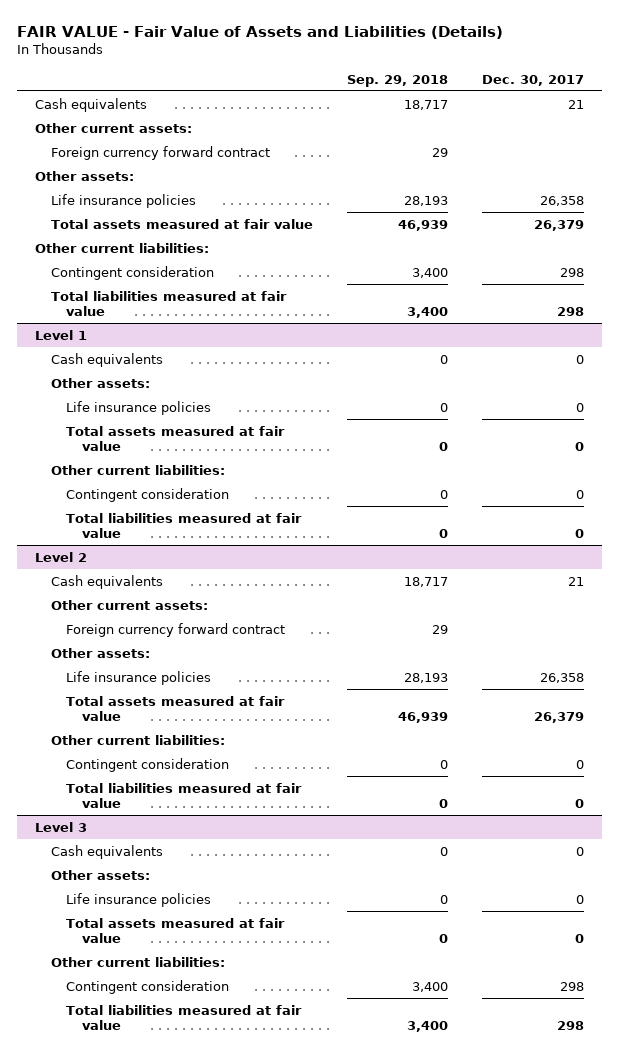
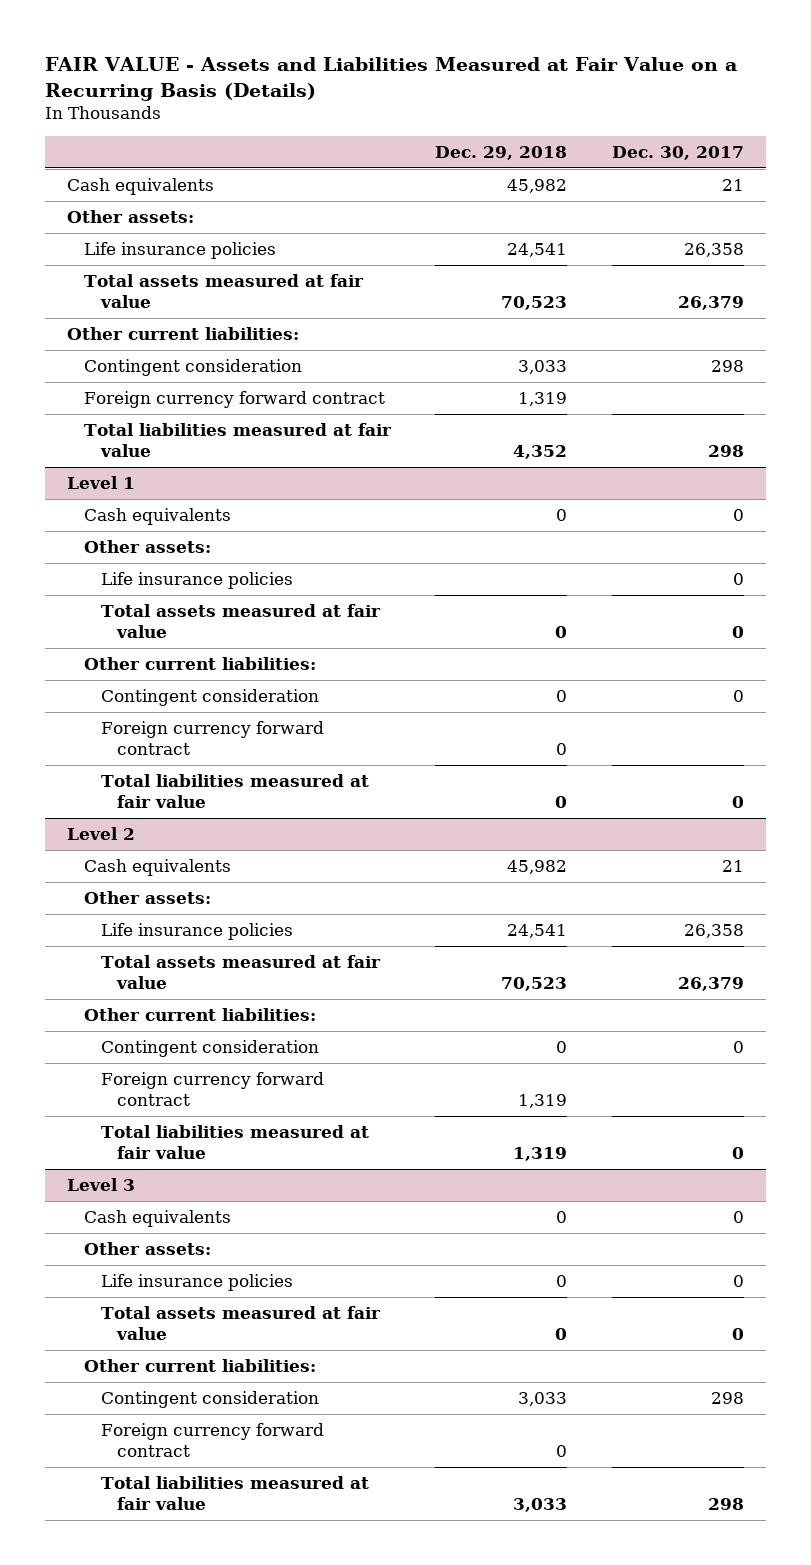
[17,26,504,40] FAIR VALUE - Fair Value of Assets and Liabilities (Details) -> [44,56,737,101] FAIR VALUE - Assets and Liabilities Measured at Fair Value on a Recurring Basis (Details)
[346,74,448,87] Sep. 29, 2018 -> none
none -> [435,146,568,161] Dec. 29, 2018
[34,122,192,133] Other current assets: -> none
[50,145,270,160] Foreign currency forward contract -> [83,390,385,408] Foreign currency forward contract
none -> [100,720,324,756] Foreign currency forward contract
[50,599,208,610] Other current assets: -> none
[66,622,286,637] Foreign currency forward contract -> [100,1071,324,1107] Foreign currency forward contract
none -> [100,1422,324,1458] Foreign currency forward contract

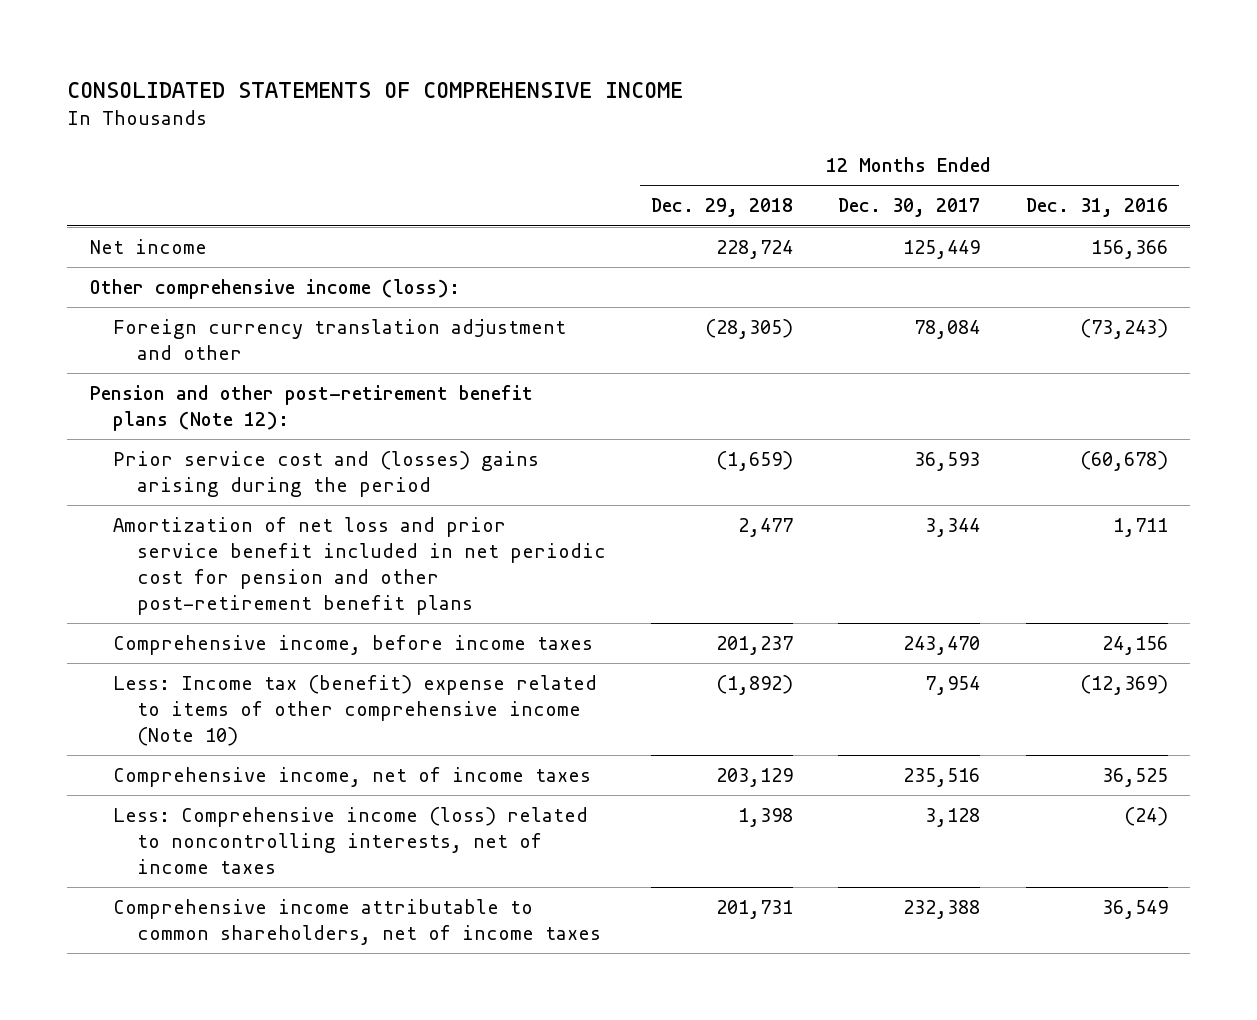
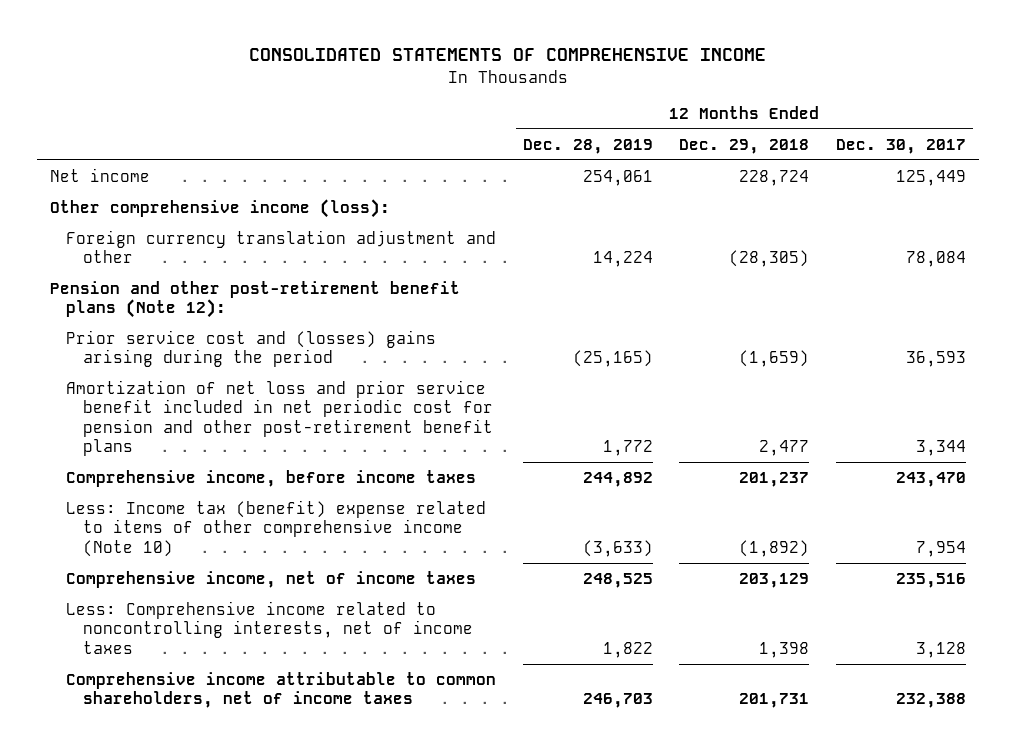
[1025,198,1168,218] Dec. 31, 2016 -> none
none -> [522,138,653,154] Dec. 28, 2019
[113,806,589,874] Less: Comprehensive income (loss) related to noncontrolling interests, net of income taxes -> [66,600,473,654] Less: Comprehensive income related to noncontrolling interests, net of income taxes

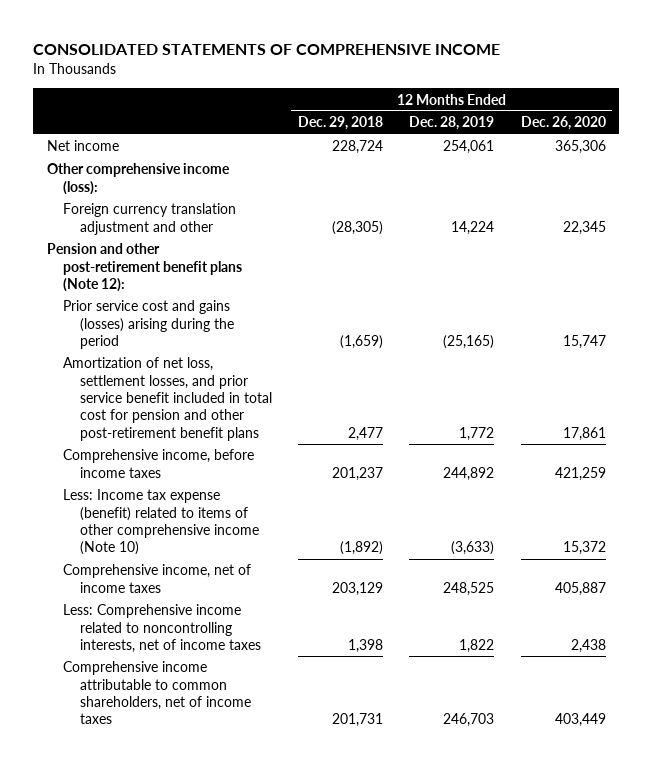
[835,138,966,154] Dec. 30, 2017 -> none
none -> [520,116,606,131] Dec. 26, 2020
[66,329,437,368] Prior service cost and (losses) gains arising during the period -> [63,300,234,350] Prior service cost and gains (losses) arising during the period
[66,379,493,457] Amortization of net loss and prior service benefit included in net periodic cost for pension and other post-retirement benefit plans -> [63,357,272,441] Amortization of net loss, settlement losses, and prior service benefit included in total cost for pension and other post-retirement benefit plans
[66,499,487,557] Less: Income tax (benefit) expense related to items of other comprehensive income (Note 10) -> [63,489,259,556] Less: Income tax expense (benefit) related to items of other comprehensive income (Note 10)

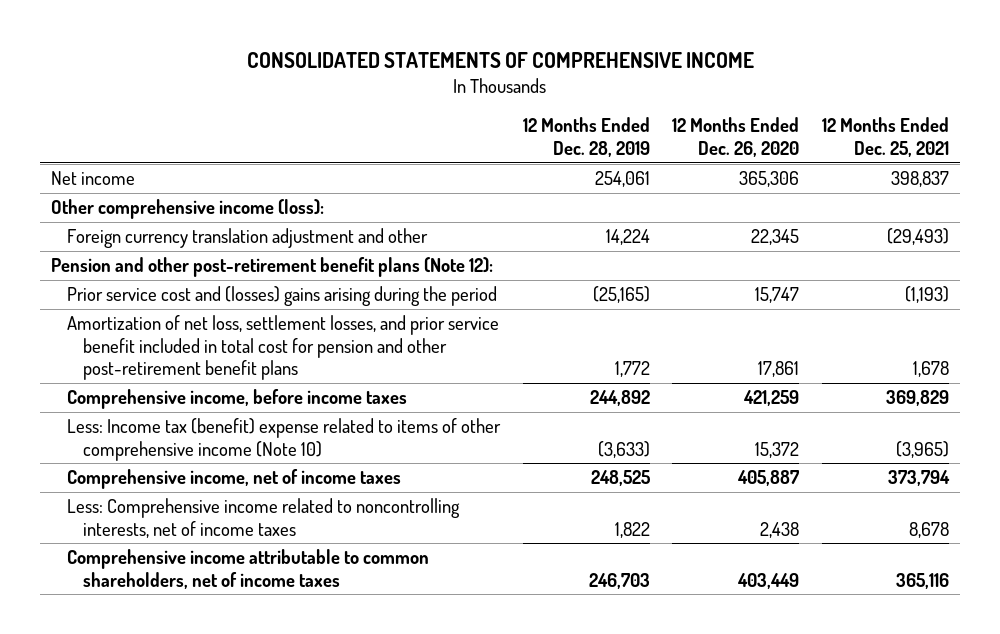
[298,116,384,131] Dec. 29, 2018 -> none
none -> [821,117,949,158] 12 Months Ended Dec. 25, 2021
[63,300,234,350] Prior service cost and gains (losses) arising during the period -> [67,285,498,306] Prior service cost and (losses) gains arising during the period
[63,489,259,556] Less: Income tax expense (benefit) related to items of other comprehensive income (Note 10) -> [67,417,502,461] Less: Income tax (benefit) expense related to items of other comprehensive income (Note 10)

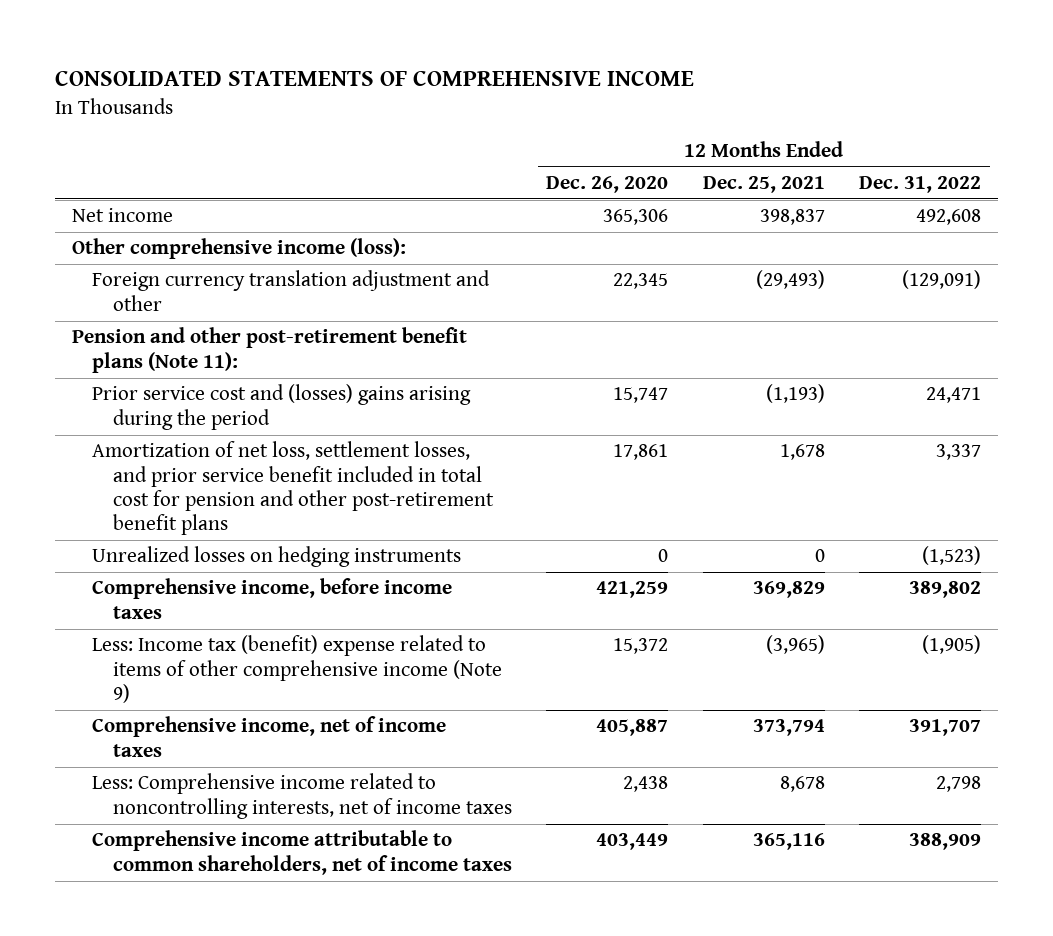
[522,117,650,158] 12 Months Ended Dec. 28, 2019 -> none
none -> [859,176,982,194] Dec. 31, 2022
[51,256,494,277] Pension and other post-retirement benefit plans (Note 12): -> [72,327,468,373] Pension and other post-retirement benefit plans (Note 11):
none -> [92,546,462,568] Unrealized losses on hedging instruments
[67,417,502,461] Less: Income tax (benefit) expense related to items of other comprehensive income (Note 10) -> [92,635,502,703] Less: Income tax (benefit) expense related to items of other comprehensive income (Note 9)

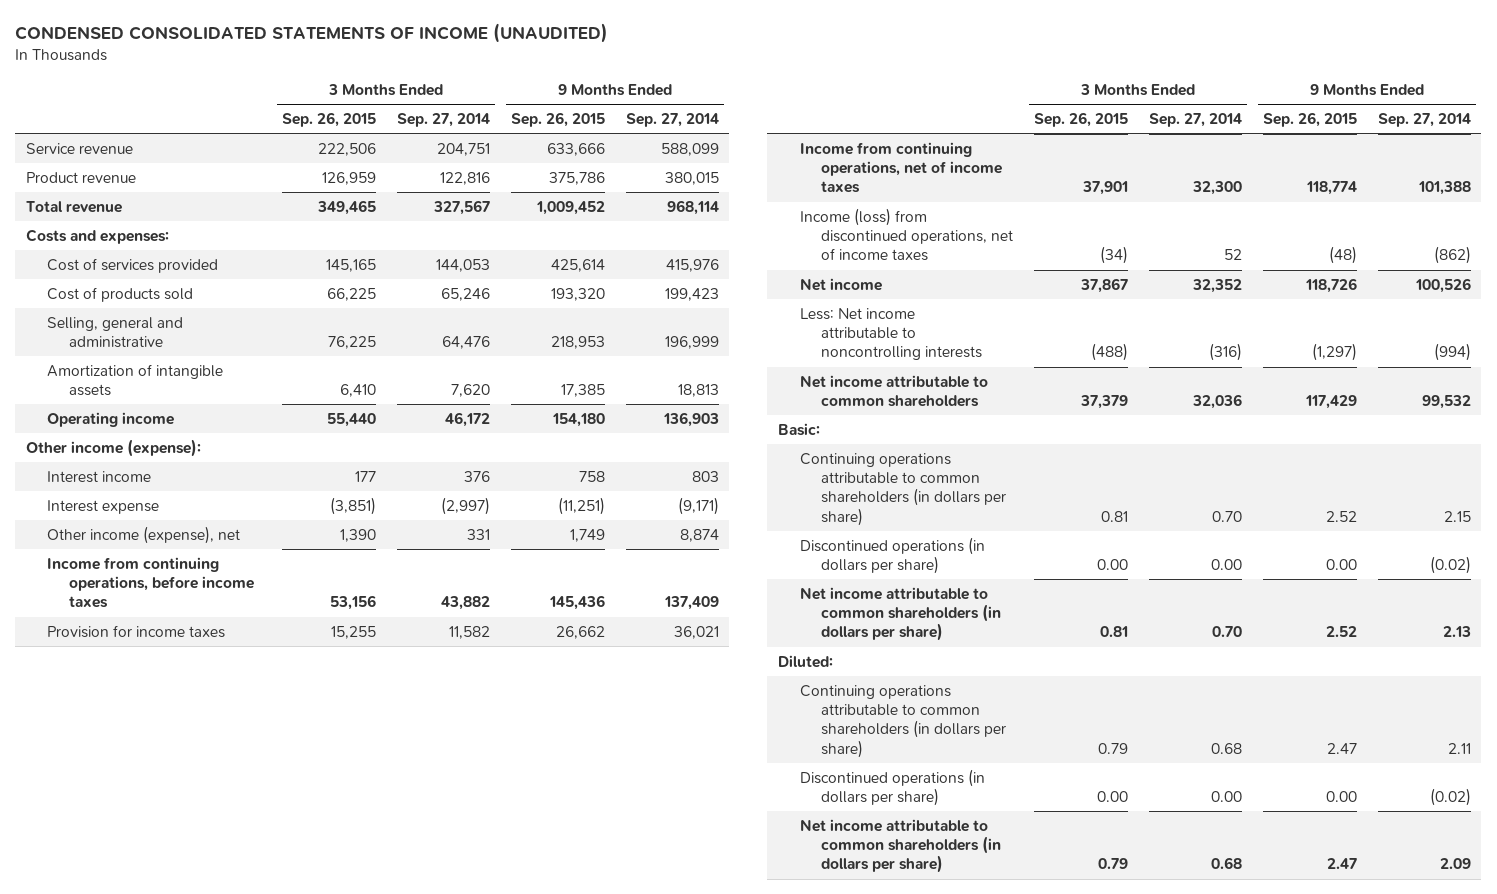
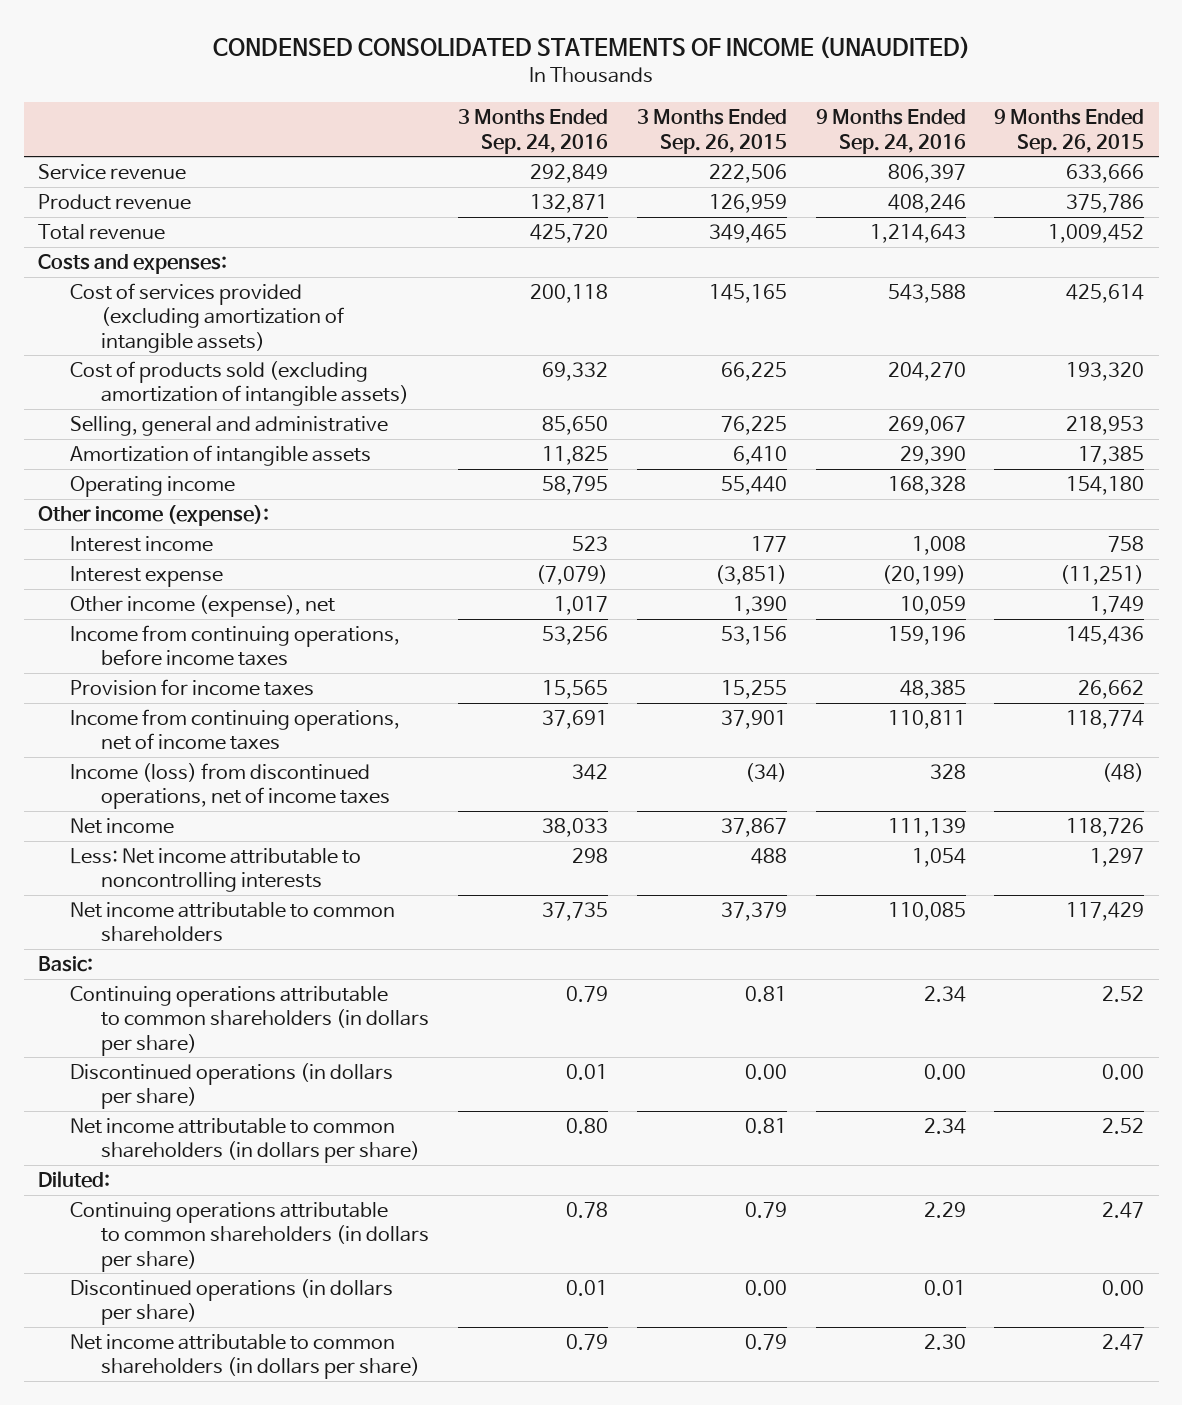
[396,112,490,127] Sep. 27, 2014 -> none
[625,112,719,127] Sep. 27, 2014 -> none
none -> [457,109,608,154] 3 Months Ended Sep. 24, 2016
none -> [815,109,966,154] 9 Months Ended Sep. 24, 2016
[47,257,219,273] Cost of services provided -> [69,283,344,353] Cost of services provided (excluding amortization of intangible assets)
[47,286,194,302] Cost of products sold -> [69,361,409,407] Cost of products sold (excluding amortization of intangible assets)
[1091,343,1129,362] (488) -> [750,848,787,865] 488
[1312,343,1358,362] (1,297) -> [1090,848,1145,868] 1,297

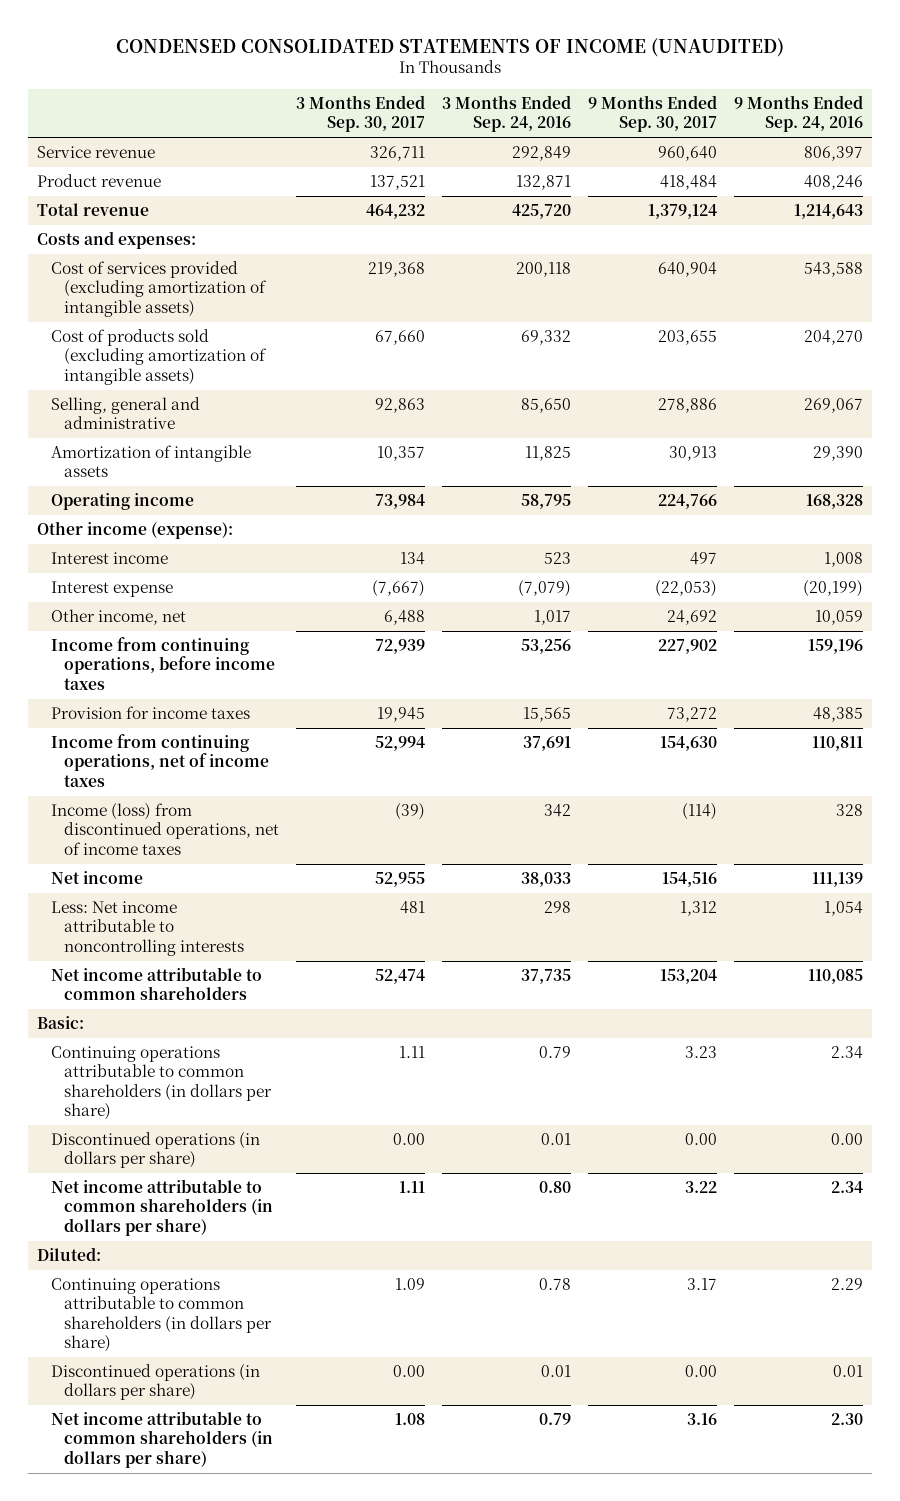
[636,109,787,154] 3 Months Ended Sep. 26, 2015 -> none
[994,109,1145,154] 9 Months Ended Sep. 26, 2015 -> none
none -> [296,95,426,133] 3 Months Ended Sep. 30, 2017
none -> [588,95,718,133] 9 Months Ended Sep. 30, 2017
[69,595,335,618] Other income (expense), net -> [50,609,186,626] Other income, net

